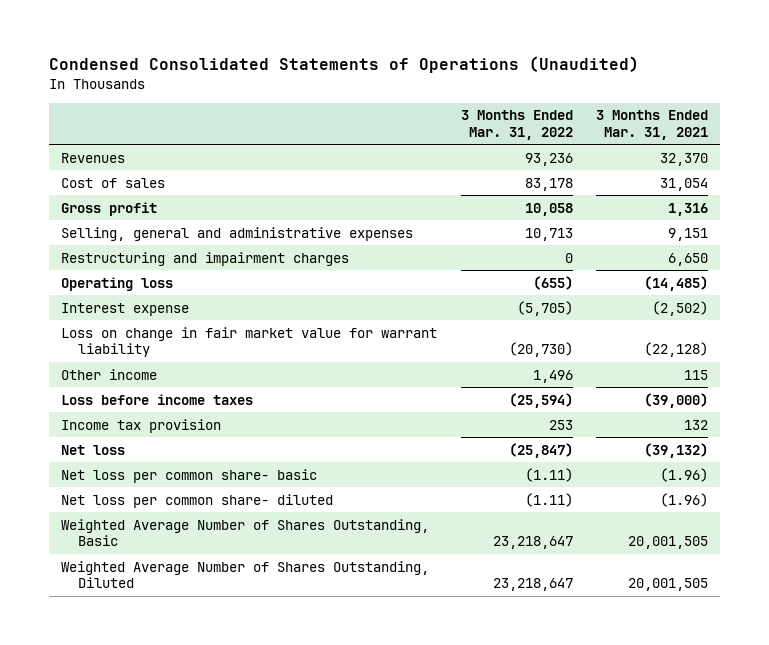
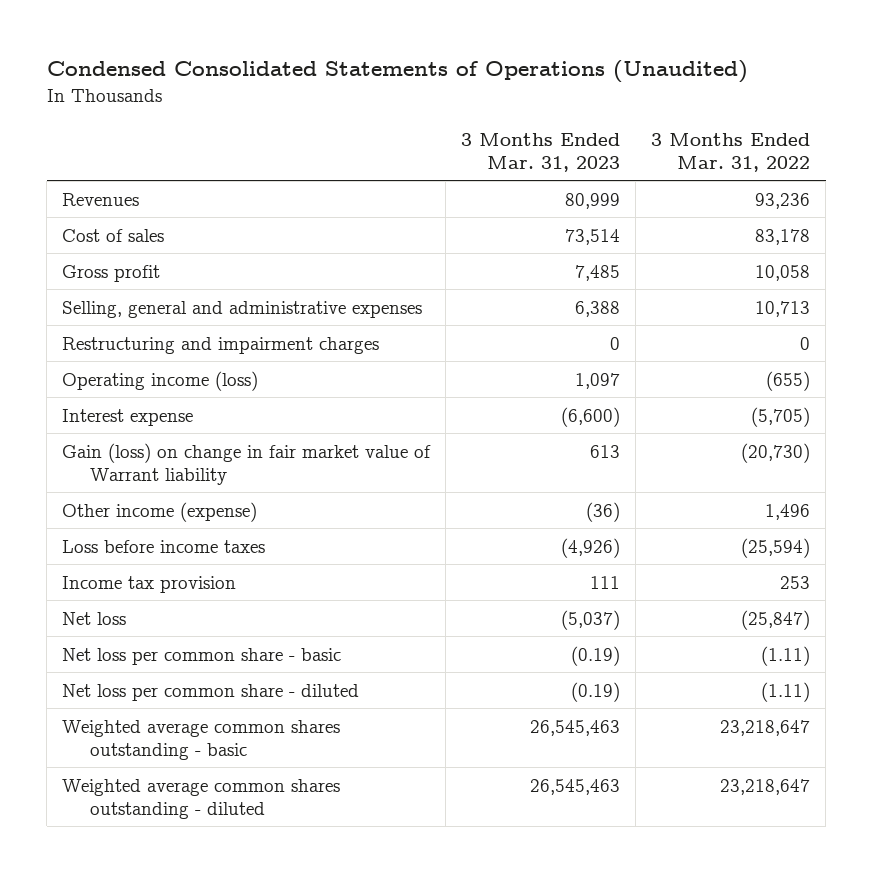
[596,110,709,140] 3 Months Ended Mar. 31, 2021 -> none
none -> [461,132,621,172] 3 Months Ended Mar. 31, 2023
[60,276,173,291] Operating loss -> [62,370,259,391] Operating income (loss)
[60,326,437,358] Loss on change in fair market value for warrant liability -> [62,442,432,485] Gain (loss) on change in fair market value of Warrant liability
[60,368,157,380] Other income -> [62,501,258,522] Other income (expense)
[60,468,317,483] Net loss per common share- basic -> [62,647,342,665] Net loss per common share - basic
[60,493,333,508] Net loss per common share- diluted -> [62,683,360,701] Net loss per common share - diluted
[60,518,429,547] Weighted Average Number of Shares Outstanding, Basic -> [62,719,341,760] Weighted average common shares outstanding - basic
[60,560,429,589] Weighted Average Number of Shares Outstanding, Diluted -> [62,778,341,819] Weighted average common shares outstanding - diluted

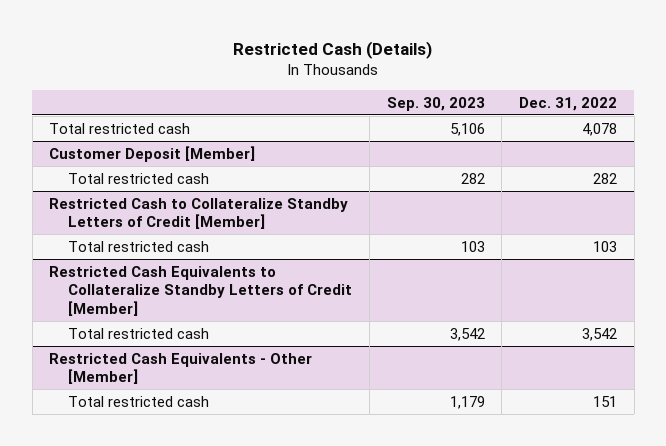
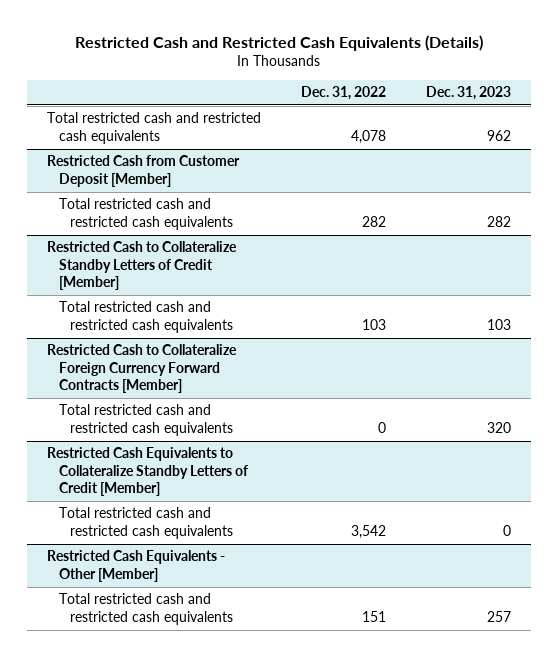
[233,41,433,60] Restricted Cash (Details) -> [75,35,484,52] Restricted Cash and Restricted Cash Equivalents (Details)
[386,96,485,111] Sep. 30, 2023 -> none
none -> [425,86,511,101] Dec. 31, 2023
[49,122,191,134] Total restricted cash -> [47,112,262,144] Total restricted cash and restricted cash equivalents
[49,145,256,162] Customer Deposit [Member] -> [47,155,241,187] Restricted Cash from Customer Deposit [Member]
[68,172,210,184] Total restricted cash -> [58,198,234,230] Total restricted cash and restricted cash equivalents
[68,240,210,252] Total restricted cash -> [58,301,234,333] Total restricted cash and restricted cash equivalents
none -> [47,344,238,393] Restricted Cash to Collateralize Foreign Currency Forward Contracts [Member]
none -> [58,404,234,436] Total restricted cash and restricted cash equivalents
[68,327,210,339] Total restricted cash -> [58,507,234,539] Total restricted cash and restricted cash equivalents
[68,395,210,407] Total restricted cash -> [58,593,234,625] Total restricted cash and restricted cash equivalents

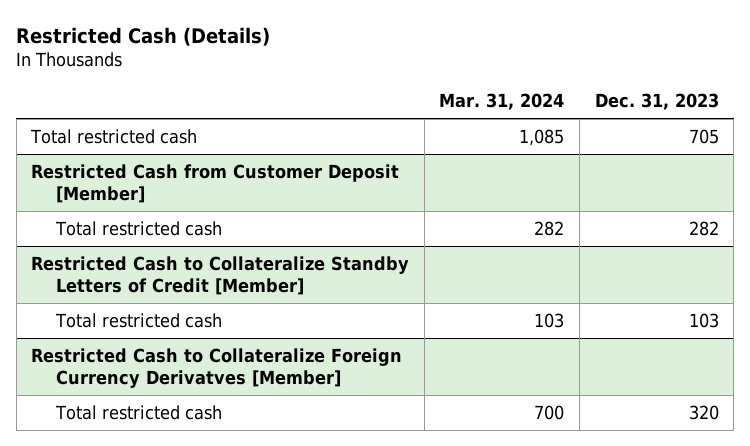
[75,35,484,52] Restricted Cash and Restricted Cash Equivalents (Details) -> [16,27,271,47] Restricted Cash (Details)
[301,86,387,101] Dec. 31, 2022 -> none
none -> [439,93,565,111] Mar. 31, 2024
[47,112,262,144] Total restricted cash and restricted cash equivalents -> [30,128,198,144] Total restricted cash
[486,129,511,141] 962 -> [688,128,719,144] 705
[58,198,234,230] Total restricted cash and restricted cash equivalents -> [55,220,223,236] Total restricted cash
[47,447,248,496] Restricted Cash Equivalents to Collateralize Standby Letters of Credit [Member] -> none
[58,507,234,539] Total restricted cash and restricted cash equivalents -> none
[47,550,226,582] Restricted Cash Equivalents - Other [Member] -> none
[58,593,234,625] Total restricted cash and restricted cash equivalents -> none
[58,301,234,333] Total restricted cash and restricted cash equivalents -> [55,312,223,328] Total restricted cash
[47,344,238,393] Restricted Cash to Collateralize Foreign Currency Forward Contracts [Member] -> [31,347,403,389] Restricted Cash to Collateralize Foreign Currency Derivatves [Member]
[58,404,234,436] Total restricted cash and restricted cash equivalents -> [55,404,223,420] Total restricted cash

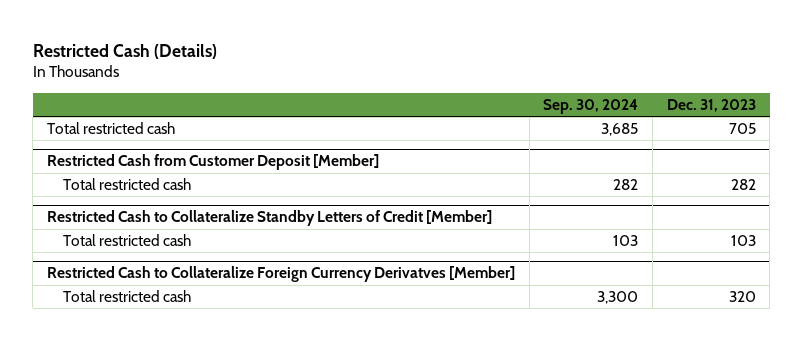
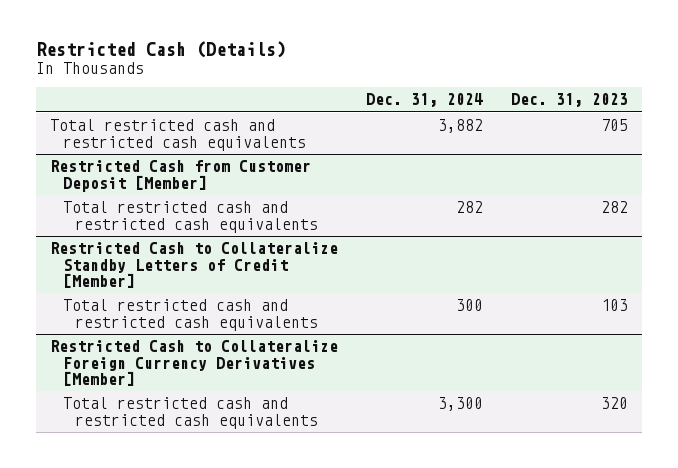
[543,98,639,114] Sep. 30, 2024 -> none
none -> [365,93,483,108] Dec. 31, 2024
[46,122,175,135] Total restricted cash -> [49,119,306,151] Total restricted cash and restricted cash equivalents
[62,178,191,191] Total restricted cash -> [62,201,319,233] Total restricted cash and restricted cash equivalents
[62,234,191,247] Total restricted cash -> [62,299,319,331] Total restricted cash and restricted cash equivalents
[46,266,515,283] Restricted Cash to Collateralize Foreign Currency Derivatves [Member] -> [49,340,338,387] Restricted Cash to Collateralize Foreign Currency Derivatives [Member]
[62,290,191,303] Total restricted cash -> [62,397,319,429] Total restricted cash and restricted cash equivalents

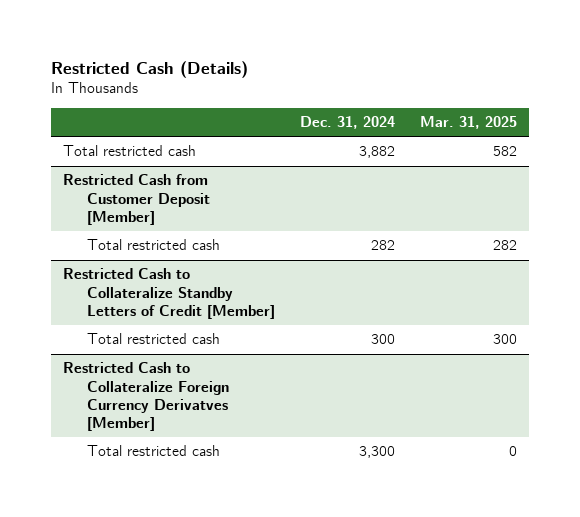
[510,93,628,108] Dec. 31, 2023 -> none
none -> [419,116,517,130] Mar. 31, 2025
[49,119,306,151] Total restricted cash and restricted cash equivalents -> [63,145,197,157] Total restricted cash
[62,201,319,233] Total restricted cash and restricted cash equivalents -> [86,239,220,251] Total restricted cash
[62,299,319,331] Total restricted cash and restricted cash equivalents -> [86,333,220,345] Total restricted cash
[49,340,338,387] Restricted Cash to Collateralize Foreign Currency Derivatives [Member] -> [63,362,229,431] Restricted Cash to Collateralize Foreign Currency Derivatves [Member]
[62,397,319,429] Total restricted cash and restricted cash equivalents -> [86,445,220,457] Total restricted cash

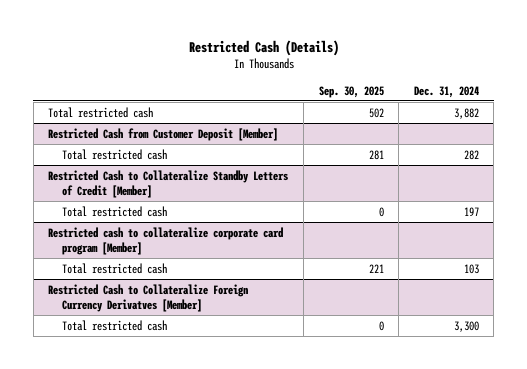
[419,116,517,130] Mar. 31, 2025 -> none
none -> [318,85,384,98] Sep. 30, 2025
[370,334,395,345] 300 -> [463,206,479,216] 197
none -> [48,226,284,256] Restricted cash to collateralize corporate card program [Member]
none -> [61,262,167,274] Total restricted cash

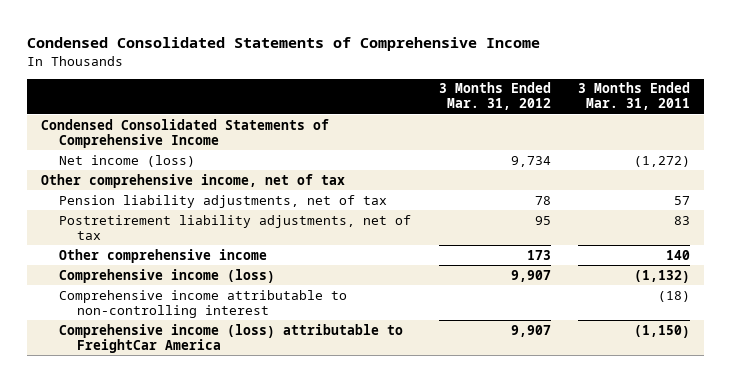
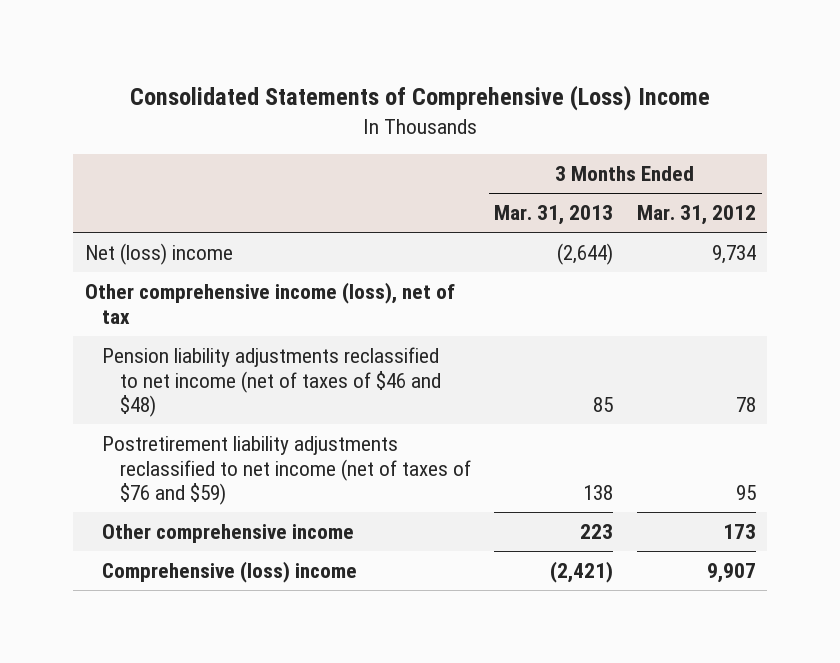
[27,36,541,51] Condensed Consolidated Statements of Comprehensive Income -> [130,85,711,112] Consolidated Statements of Comprehensive (Loss) Income
[578,82,691,111] 3 Months Ended Mar. 31, 2011 -> none
none -> [494,205,614,226] Mar. 31, 2013
[41,118,330,148] Condensed Consolidated Statements of Comprehensive Income -> none
[59,154,196,167] Net income (loss) -> [84,242,233,265] Net (loss) income
[41,173,346,188] Other comprehensive income, net of tax -> [84,281,455,324] Other comprehensive income (loss), net of tax
[59,194,388,208] Pension liability adjustments, net of tax -> [102,346,442,418] Pension liability adjustments reclassified to net income (net of taxes of $46 and $48)
[59,214,412,240] Postretirement liability adjustments, net of tax -> [102,435,472,506] Postretirement liability adjustments reclassified to net income (net of taxes of $76 and $59)
[59,268,276,283] Comprehensive income (loss) -> none
[59,289,348,318] Comprehensive income attributable to non-controlling interest -> none
[59,323,404,353] Comprehensive income (loss) attributable to FreightCar America -> [102,560,358,583] Comprehensive (loss) income

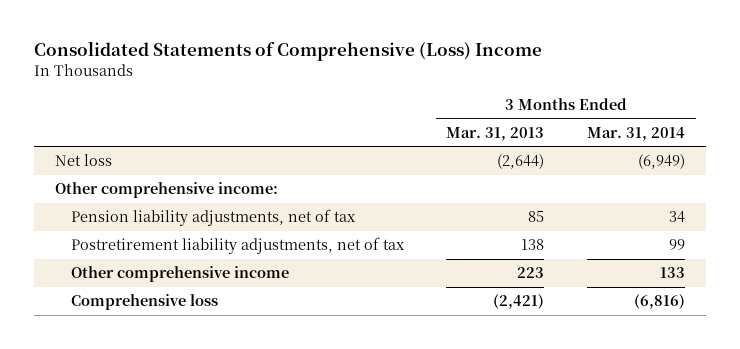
[636,205,756,226] Mar. 31, 2012 -> none
none -> [586,126,685,141] Mar. 31, 2014
[84,242,233,265] Net (loss) income -> [54,154,112,167] Net loss
[84,281,455,324] Other comprehensive income (loss), net of tax -> [54,182,278,199] Other comprehensive income:
[102,346,442,418] Pension liability adjustments reclassified to net income (net of taxes of $46 and $48) -> [70,209,356,227] Pension liability adjustments, net of tax
[102,435,472,506] Postretirement liability adjustments reclassified to net income (net of taxes of $76 and $59) -> [70,237,405,255] Postretirement liability adjustments, net of tax
[102,560,358,583] Comprehensive (loss) income -> [70,294,218,311] Comprehensive loss

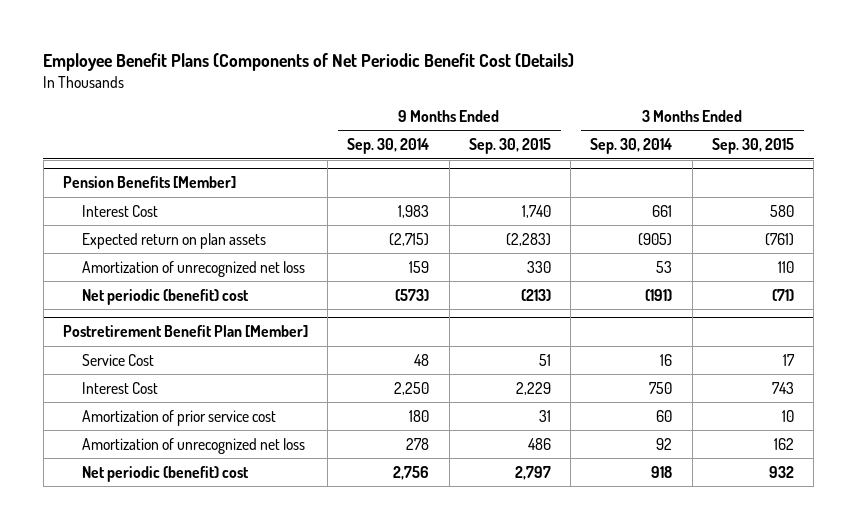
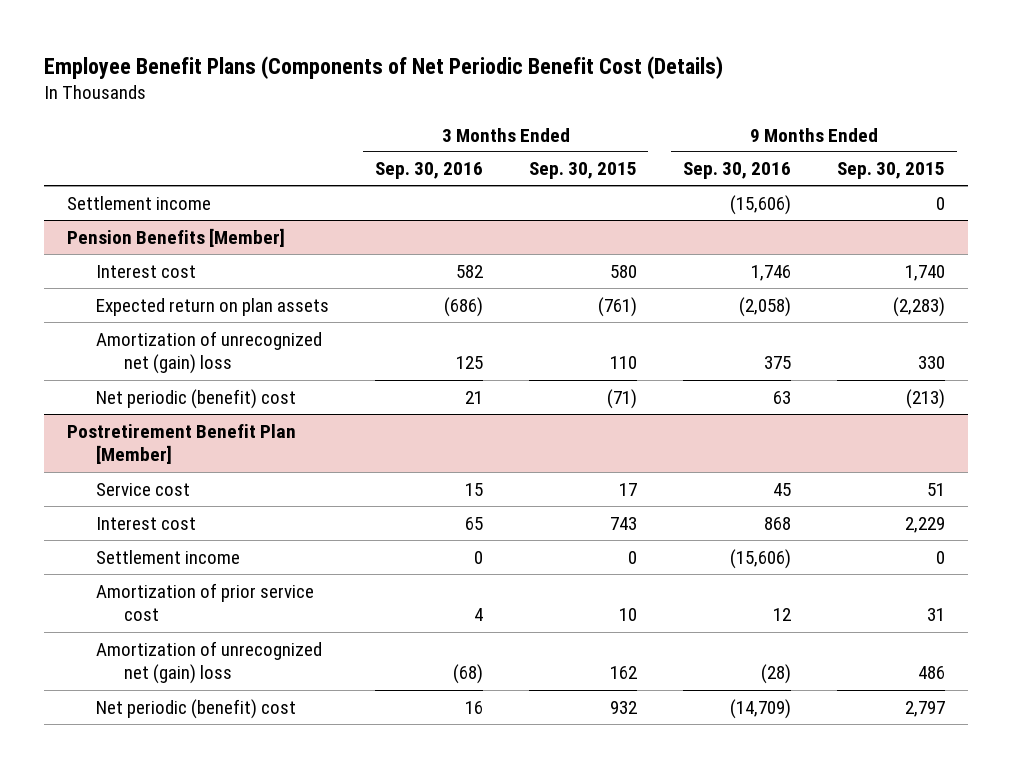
[347,138,430,155] Sep. 30, 2014 -> none
[590,138,673,155] Sep. 30, 2014 -> none
none -> [374,162,483,180] Sep. 30, 2016
none -> [683,162,792,180] Sep. 30, 2016
none -> [67,195,212,210] Settlement income
[82,204,159,217] Interest Cost -> [95,264,196,278] Interest cost
[82,260,306,277] Amortization of unrecognized net loss -> [95,330,322,375] Amortization of unrecognized net (gain) loss
[82,353,155,366] Service Cost -> [95,482,190,496] Service cost
[82,381,159,394] Interest Cost -> [95,516,196,530] Interest cost
none -> [95,549,240,564] Settlement income
[82,437,306,454] Amortization of unrecognized net loss -> [95,640,322,685] Amortization of unrecognized net (gain) loss

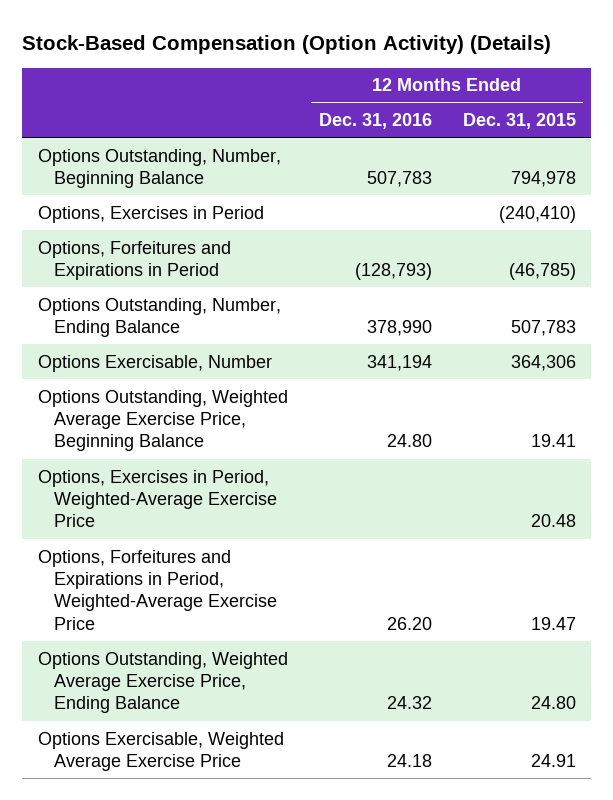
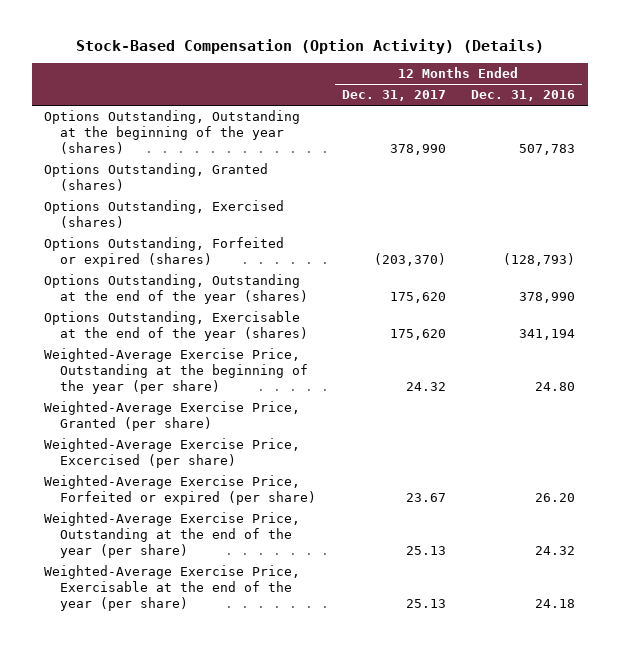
[462,112,576,129] Dec. 31, 2015 -> none
none -> [341,90,446,102] Dec. 31, 2017
[37,148,281,188] Options Outstanding, Number, Beginning Balance -> [44,110,301,155] Options Outstanding, Outstanding at the beginning of the year (shares)
none -> [44,163,269,192] Options Outstanding, Granted (shares)
[37,205,264,223] Options, Exercises in Period -> [44,200,285,229] Options Outstanding, Exercised (shares)
[37,240,231,280] Options, Forfeitures and Expirations in Period -> [44,237,285,268] Options Outstanding, Forfeited or expired (shares)
[37,297,281,337] Options Outstanding, Number, Ending Balance -> [44,274,308,305] Options Outstanding, Outstanding at the end of the year (shares)
[37,354,272,372] Options Exercisable, Number -> [44,311,308,342] Options Outstanding, Exercisable at the end of the year (shares)
[37,389,288,452] Options Outstanding, Weighted Average Exercise Price, Beginning Balance -> [44,348,308,395] Weighted-Average Exercise Price, Outstanding at the beginning of the year (per share)
none -> [44,401,301,432] Weighted-Average Exercise Price, Granted (per share)
[37,469,277,528] Options, Exercises in Period, Weighted-Average Exercise Price -> [44,438,301,469] Weighted-Average Exercise Price, Excercised (per share)
[37,549,277,630] Options, Forfeitures and Expirations in Period, Weighted-Average Exercise Price -> [44,475,316,506] Weighted-Average Exercise Price, Forfeited or expired (per share)
[37,651,288,714] Options Outstanding, Weighted Average Exercise Price, Ending Balance -> [44,512,301,559] Weighted-Average Exercise Price, Outstanding at the end of the year (per share)
[37,731,284,771] Options Exercisable, Weighted Average Exercise Price -> [44,565,301,612] Weighted-Average Exercise Price, Exercisable at the end of the year (per share)

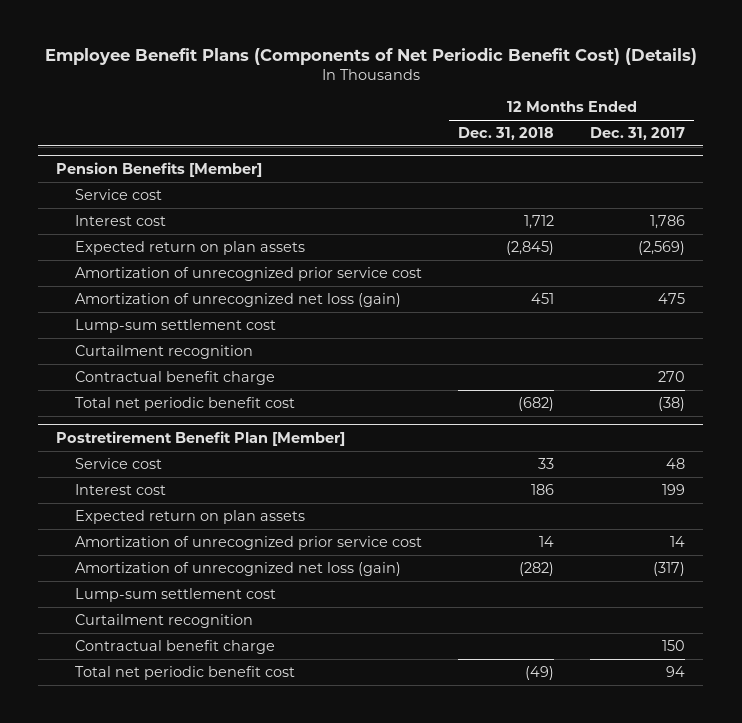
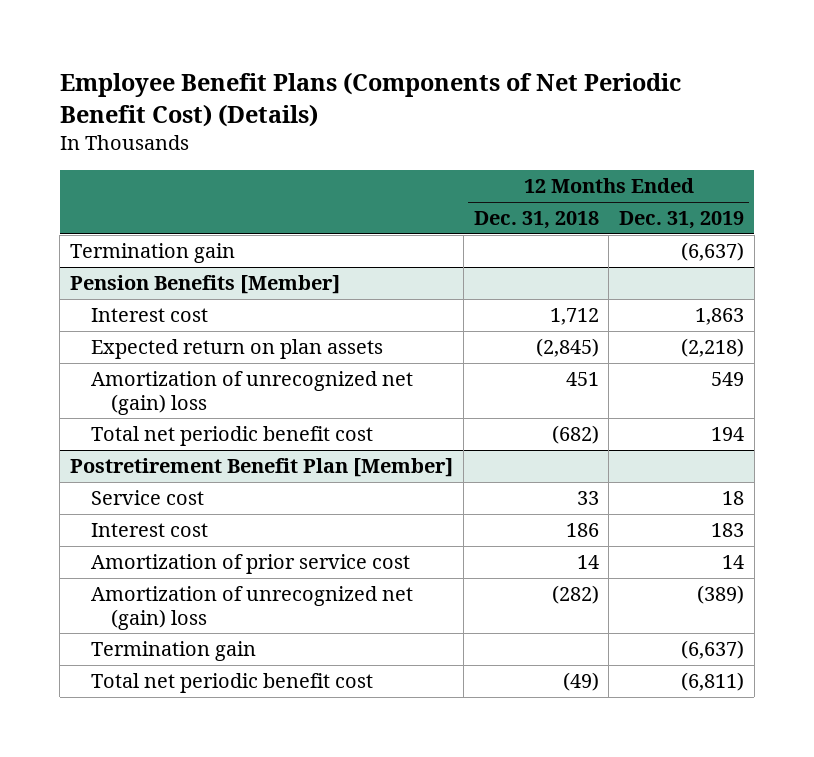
[590,126,686,140] Dec. 31, 2017 -> none
none -> [619,211,745,230] Dec. 31, 2019
none -> [70,243,236,264] Termination gain
[75,188,163,200] Service cost -> none
[75,266,423,281] Amortization of unrecognized prior service cost -> none
[75,318,277,333] Lump-sum settlement cost -> none
[75,344,254,359] Curtailment recognition -> none
[75,370,276,385] Contractual benefit charge -> none
[75,292,402,307] Amortization of unrecognized net loss (gain) -> [90,371,413,415] Amortization of unrecognized net (gain) loss
[75,509,306,524] Expected return on plan assets -> none
[75,613,254,628] Curtailment recognition -> none
[75,639,276,654] Contractual benefit charge -> none
[75,535,423,550] Amortization of unrecognized prior service cost -> [90,554,410,575] Amortization of prior service cost
[75,561,402,576] Amortization of unrecognized net loss (gain) -> [90,586,413,630] Amortization of unrecognized net (gain) loss
[75,587,277,602] Lump-sum settlement cost -> [90,641,256,662] Termination gain

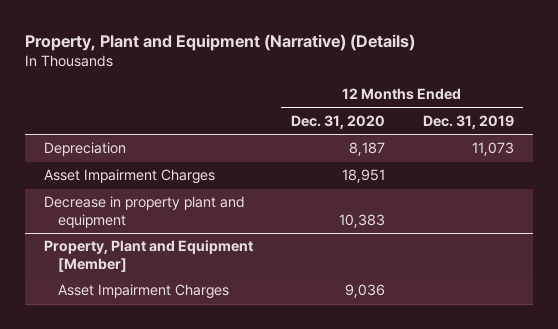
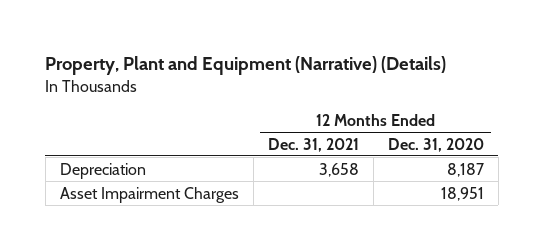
[422,114,514,129] Dec. 31, 2019 -> none
none -> [267,137,359,152] Dec. 31, 2021
[44,196,246,228] Decrease in property plant and equipment -> none
[44,240,254,272] Property, Plant and Equipment [Member] -> none
[58,284,230,300] Asset Impairment Charges -> none

